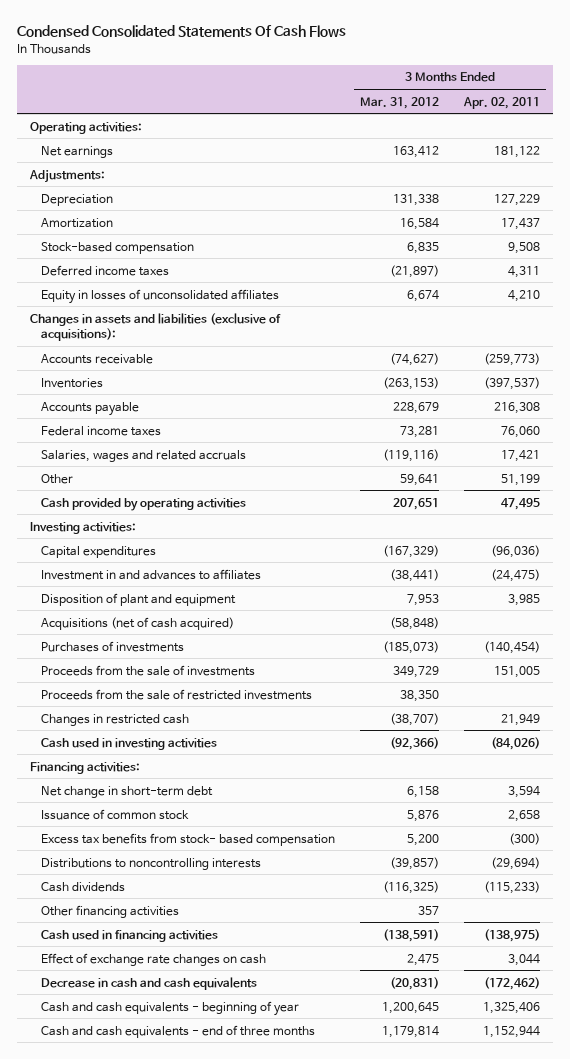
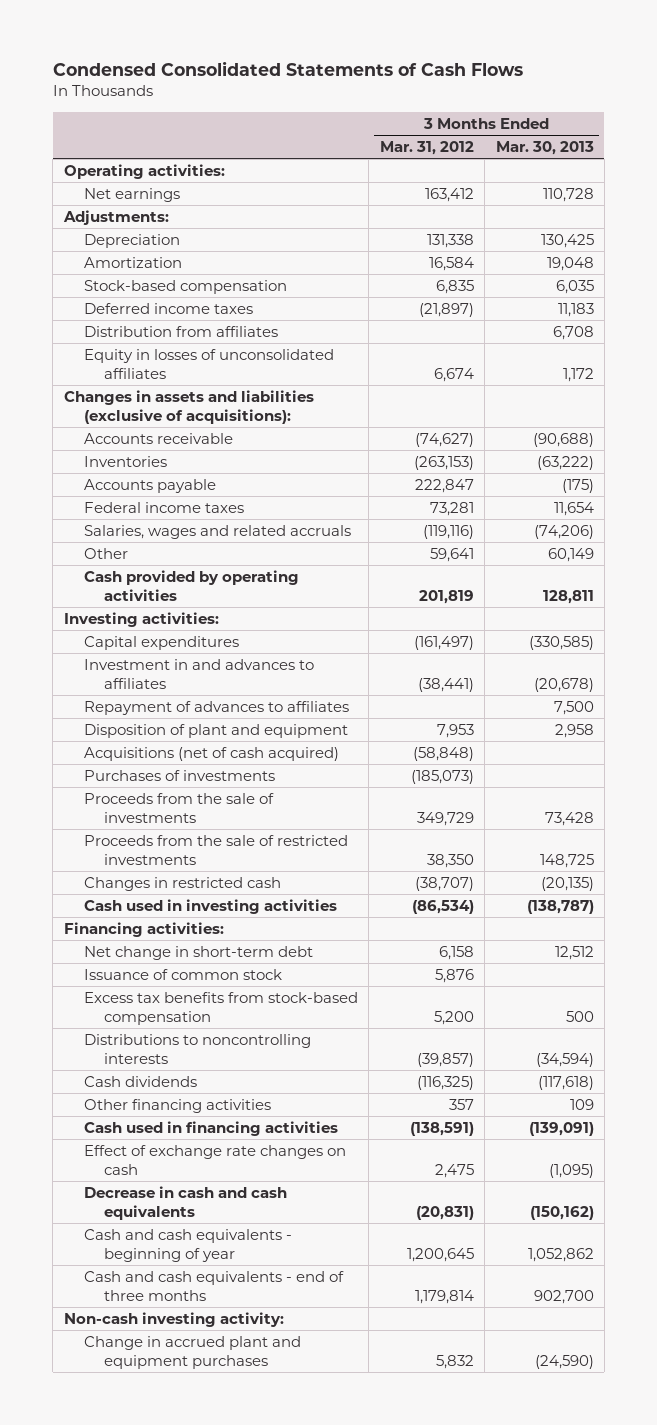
[17,25,347,38] Condensed Consolidated Statements Of Cash Flows -> [52,61,523,77] Condensed Consolidated Statements of Cash Flows
[463,96,541,109] Apr. 02, 2011 -> none
none -> [495,141,594,156] Mar. 30, 2013
none -> [83,326,278,338] Distribution from affiliates
[393,401,440,414] 228,679 -> [414,479,474,494] 222,847
[393,497,440,510] 207,651 -> [418,590,474,605] 201,819
[383,544,440,558] (167,329) -> [413,636,474,651] (161,497)
none -> [83,701,349,716] Repayment of advances to affiliates
[390,736,440,750] (92,366) -> [411,900,474,915] (86,534)
[41,832,336,846] Excess tax benefits from stock- based compensation -> [83,992,358,1026] Excess tax benefits from stock-based compensation
none -> [63,1312,284,1328] Non-cash investing activity:
none -> [83,1336,301,1370] Change in accrued plant and equipment purchases

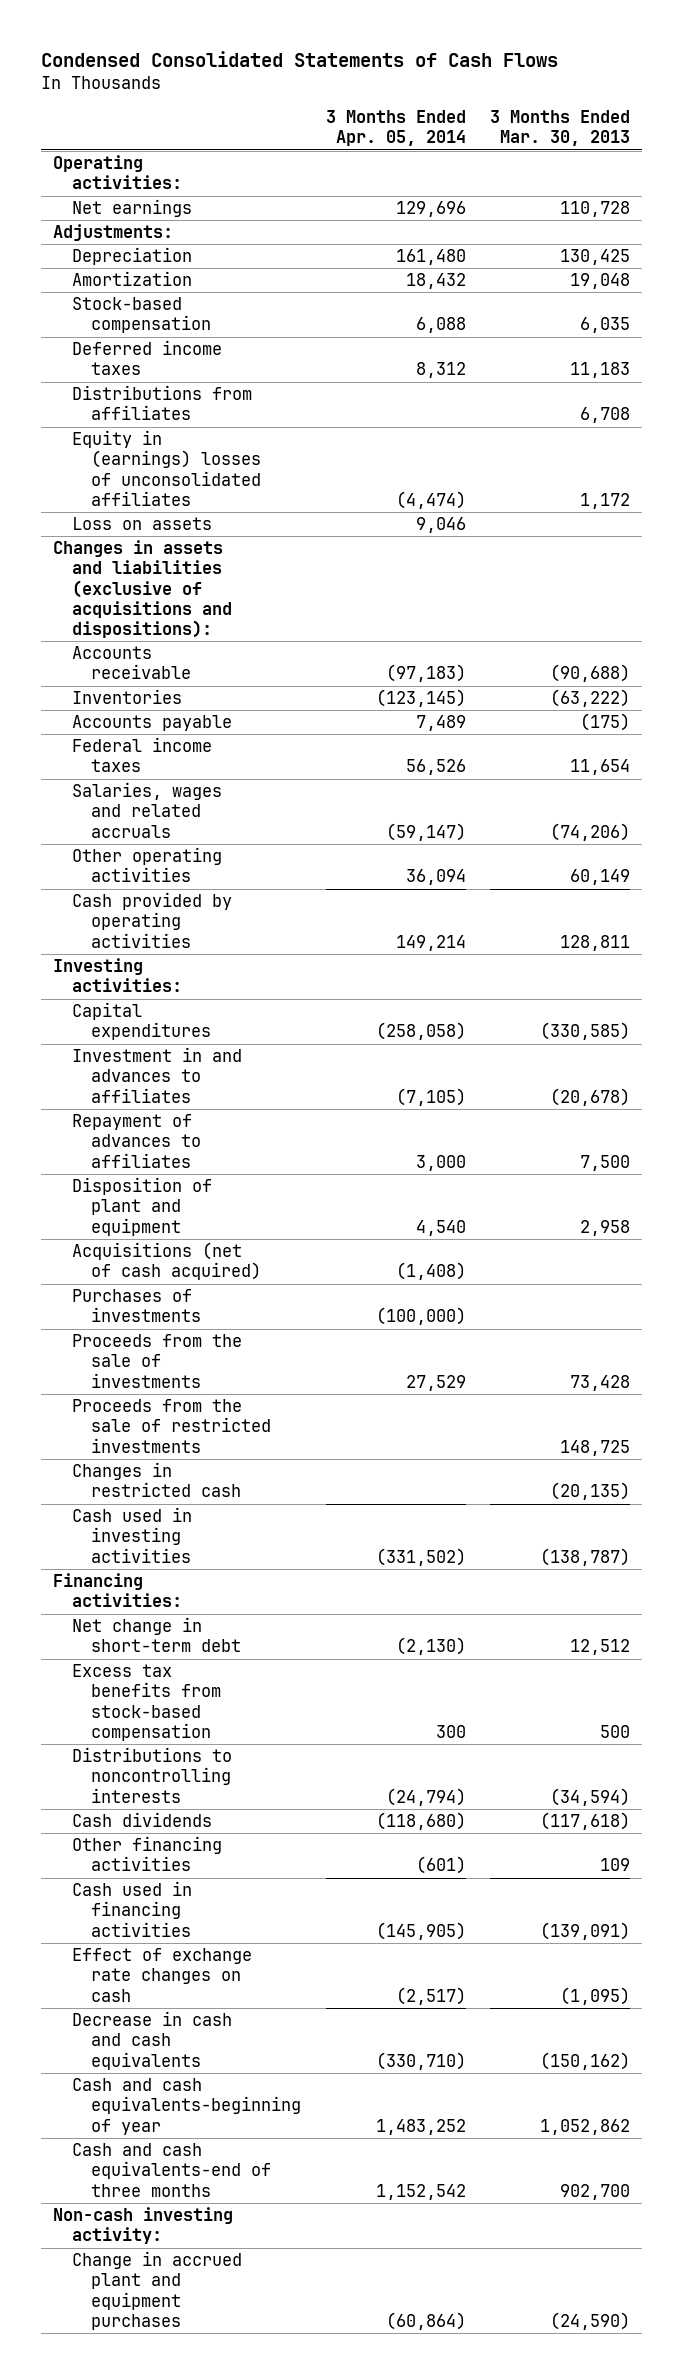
[379,141,474,156] Mar. 31, 2012 -> none
none -> [325,110,466,147] 3 Months Ended Apr. 05, 2014
[83,326,278,338] Distribution from affiliates -> [72,385,253,421] Distributions from affiliates
[83,349,334,380] Equity in losses of unconsolidated affiliates -> [72,430,262,506] Equity in (earnings) losses of unconsolidated affiliates
none -> [72,517,213,531] Loss on assets
[63,390,314,425] Changes in assets and liabilities (exclusive of acquisitions): -> [53,540,233,639] Changes in assets and liabilities (exclusive of acquisitions and dispositions):
[83,548,128,560] Other -> [72,847,223,883] Other operating activities
[83,969,282,981] Issuance of common stock -> none
[83,1229,292,1263] Cash and cash equivalents - beginning of year -> [72,2078,302,2135] Cash and cash equivalents-beginning of year
[83,1271,344,1302] Cash and cash equivalents - end of three months -> [72,2143,272,2197] Cash and cash equivalents-end of three months

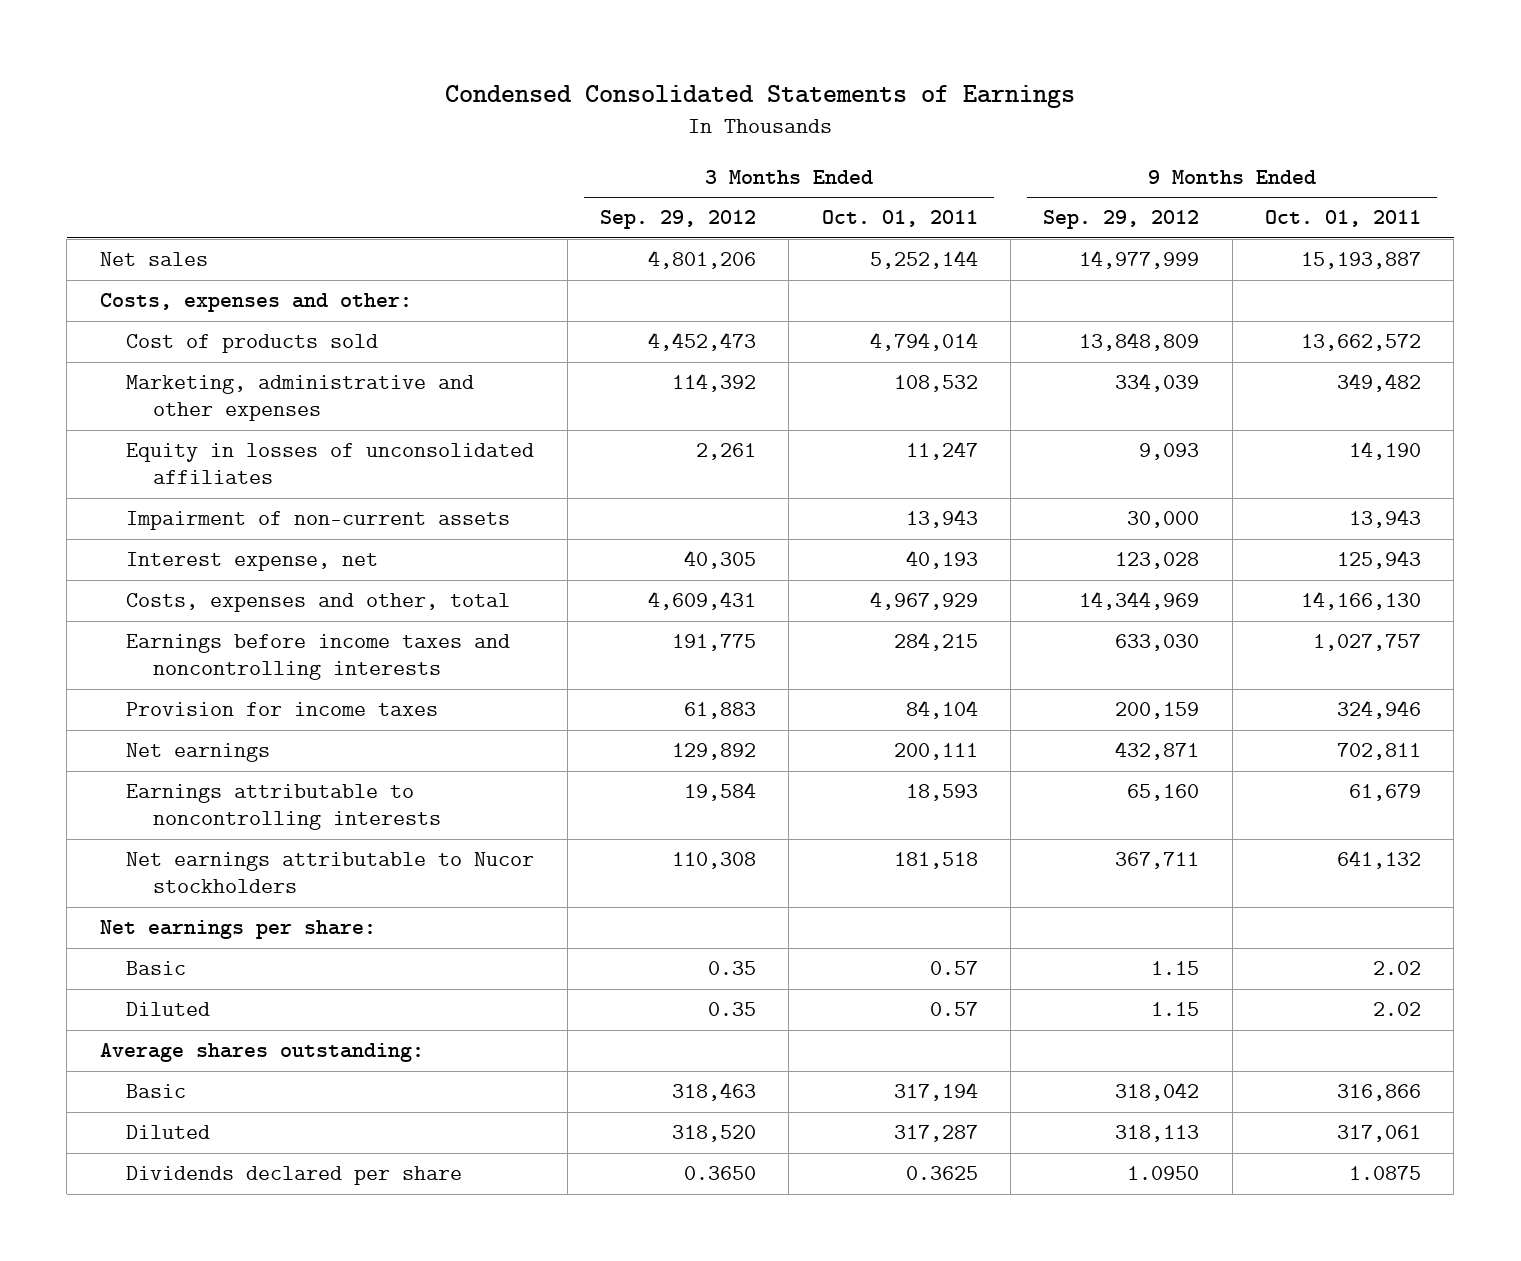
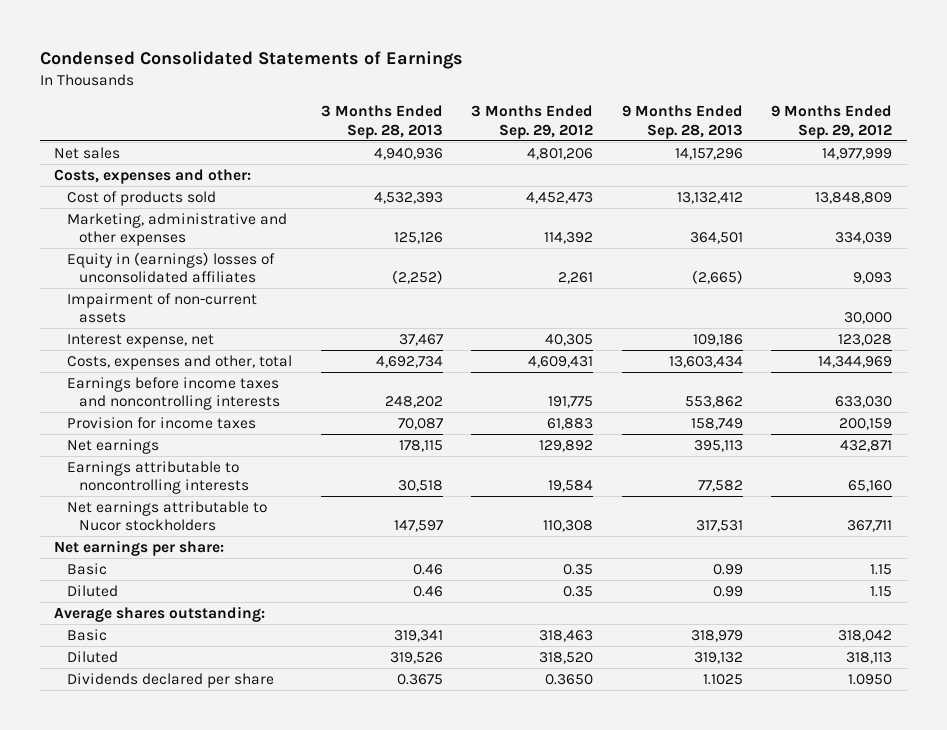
[821,210,978,228] Oct. 01, 2011 -> none
[1265,210,1422,228] Oct. 01, 2011 -> none
none -> [320,105,443,139] 3 Months Ended Sep. 28, 2013
none -> [621,105,743,139] 9 Months Ended Sep. 28, 2013
[126,443,535,485] Equity in losses of unconsolidated affiliates -> [66,251,275,284] Equity in (earnings) losses of unconsolidated affiliates

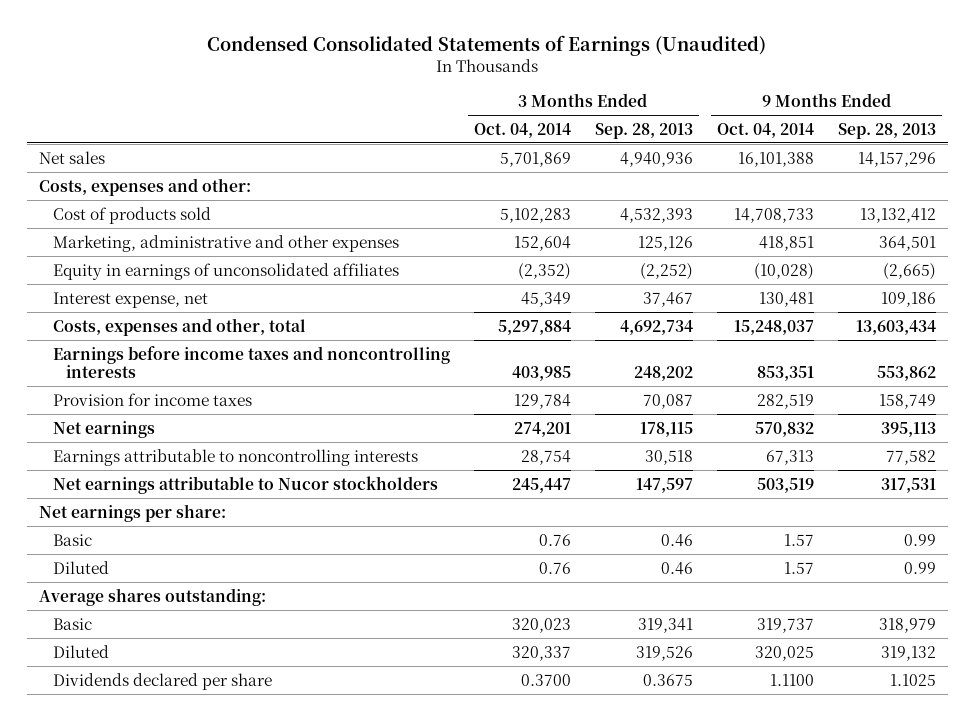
[40,51,464,70] Condensed Consolidated Statements of Earnings -> [207,34,767,56] Condensed Consolidated Statements of Earnings (Unaudited)
[471,105,594,139] 3 Months Ended Sep. 29, 2012 -> none
[771,105,893,139] 9 Months Ended Sep. 29, 2012 -> none
none -> [473,122,571,138] Oct. 04, 2014
none -> [716,122,814,138] Oct. 04, 2014
[66,292,257,324] Impairment of non-current assets -> none
[66,251,275,284] Equity in (earnings) losses of unconsolidated affiliates -> [52,262,399,280] Equity in earnings of unconsolidated affiliates

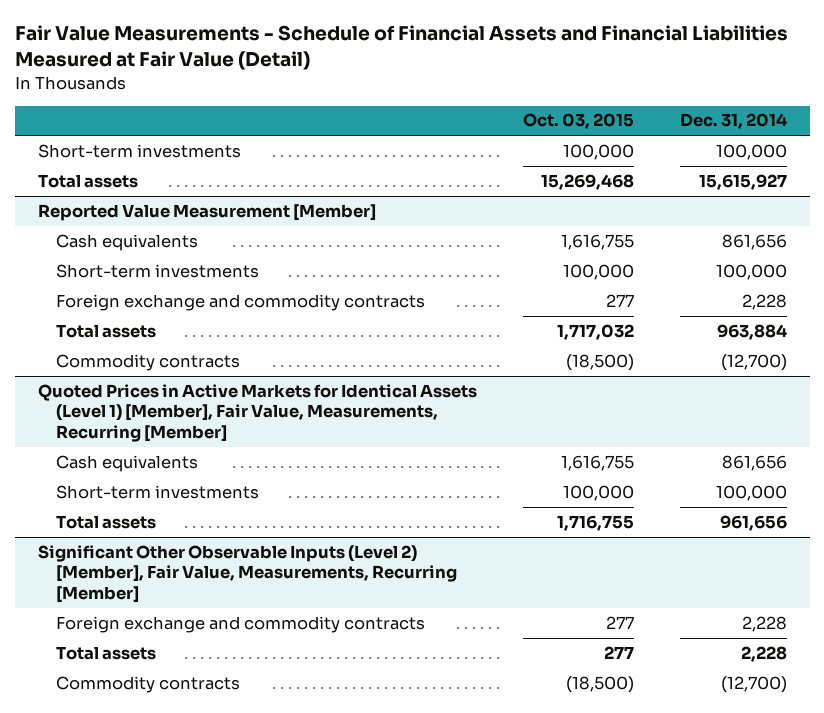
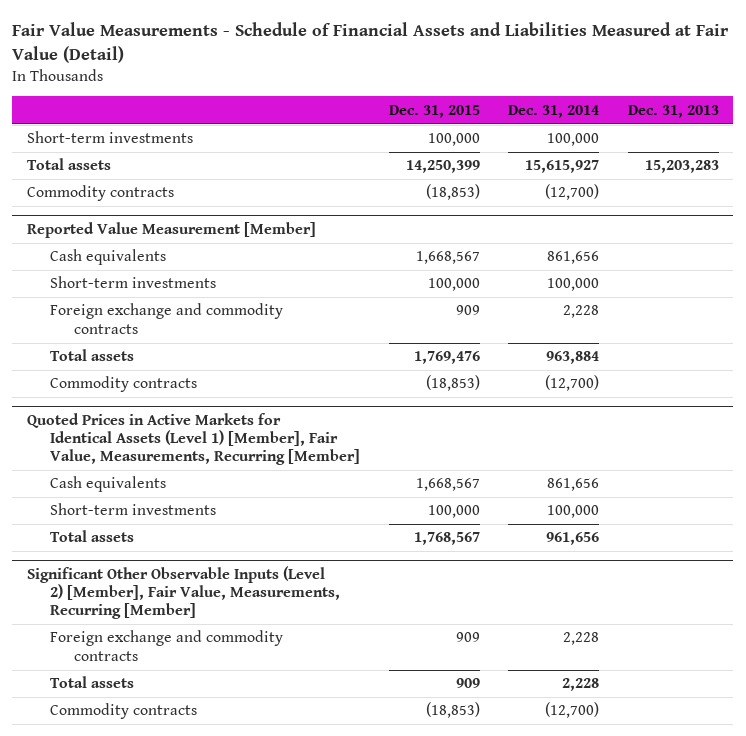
[14,25,788,71] Fair Value Measurements - Schedule of Financial Assets and Financial Liabilities Measured at Fair Value (Detail) -> [12,22,730,64] Fair Value Measurements - Schedule of Financial Assets and Liabilities Measured at Fair Value (Detail)
[522,113,634,130] Oct. 03, 2015 -> none
none -> [388,104,480,118] Dec. 31, 2015
none -> [628,104,720,118] Dec. 31, 2013
none -> [26,185,174,202] Commodity contracts

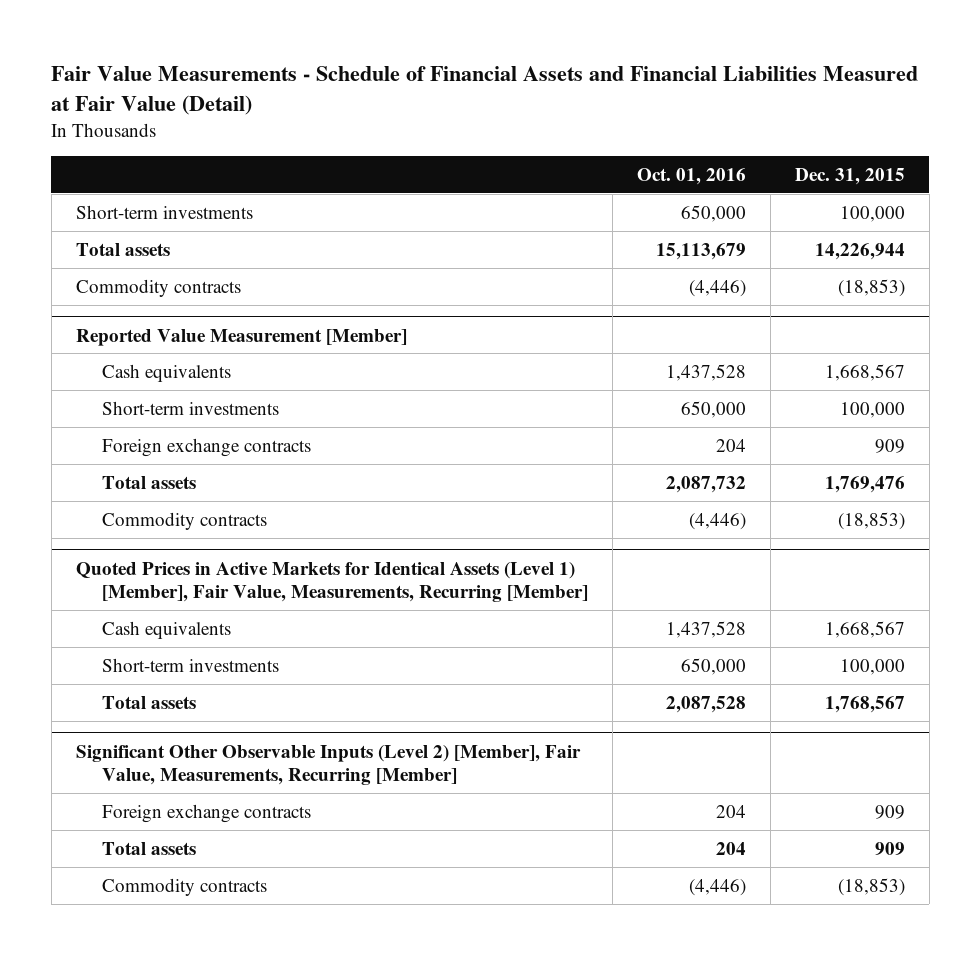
[12,22,730,64] Fair Value Measurements - Schedule of Financial Assets and Liabilities Measured at Fair Value (Detail) -> [51,66,919,116] Fair Value Measurements - Schedule of Financial Assets and Financial Liabilities Measured at Fair Value (Detail)
[508,104,600,118] Dec. 31, 2014 -> none
[628,104,720,118] Dec. 31, 2013 -> none
none -> [636,167,746,185] Oct. 01, 2016
[405,160,480,174] 14,250,399 -> [814,242,905,260] 14,226,944
[50,303,284,334] Foreign exchange and commodity contracts -> [101,437,311,457] Foreign exchange contracts
[50,630,284,661] Foreign exchange and commodity contracts -> [101,803,311,823] Foreign exchange contracts

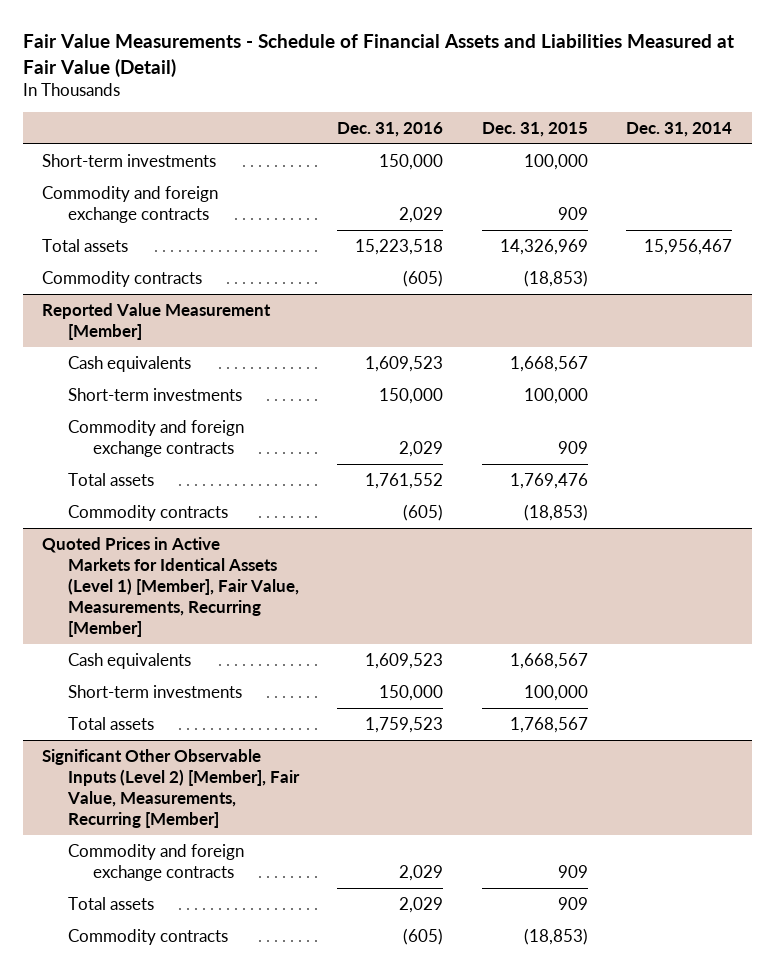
[51,66,919,116] Fair Value Measurements - Schedule of Financial Assets and Financial Liabilities Measured at Fair Value (Detail) -> [23,34,735,77] Fair Value Measurements - Schedule of Financial Assets and Liabilities Measured at Fair Value (Detail)
[636,167,746,185] Oct. 01, 2016 -> none
none -> [337,121,444,137] Dec. 31, 2016
none -> [626,121,733,137] Dec. 31, 2014
none -> [42,185,219,223] Commodity and foreign exchange contracts
[814,242,905,260] 14,226,944 -> [499,238,588,255] 14,326,969
[101,437,311,457] Foreign exchange contracts -> [67,419,244,457] Commodity and foreign exchange contracts
[101,803,311,823] Foreign exchange contracts -> [67,843,244,881] Commodity and foreign exchange contracts

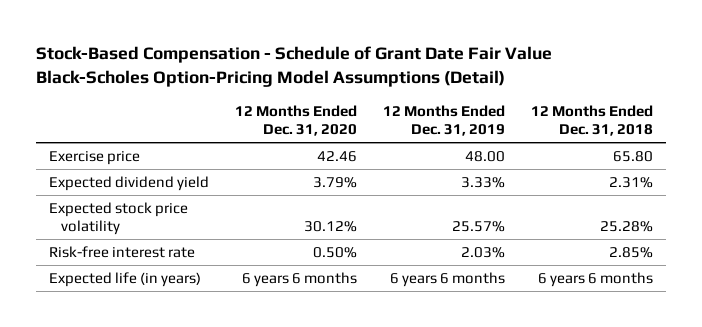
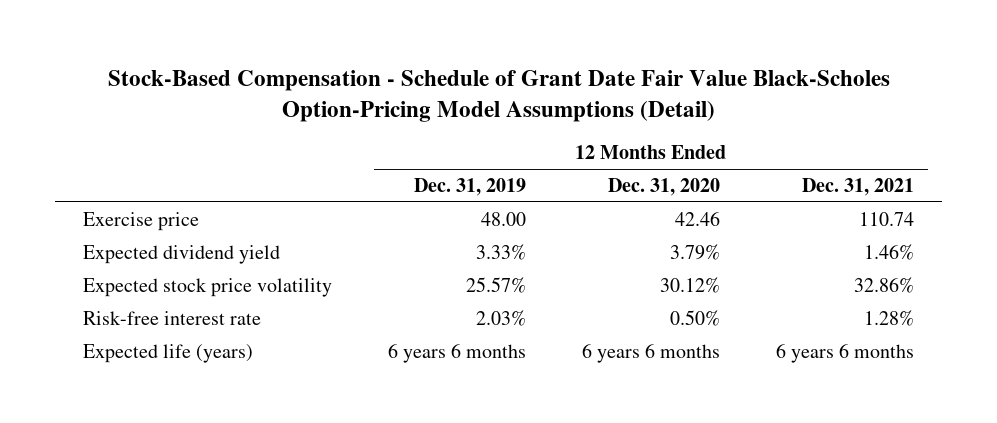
[530,105,653,136] 12 Months Ended Dec. 31, 2018 -> none
none -> [802,177,915,196] Dec. 31, 2021
[48,272,201,288] Expected life (in years) -> [82,343,253,363] Expected life (years)

